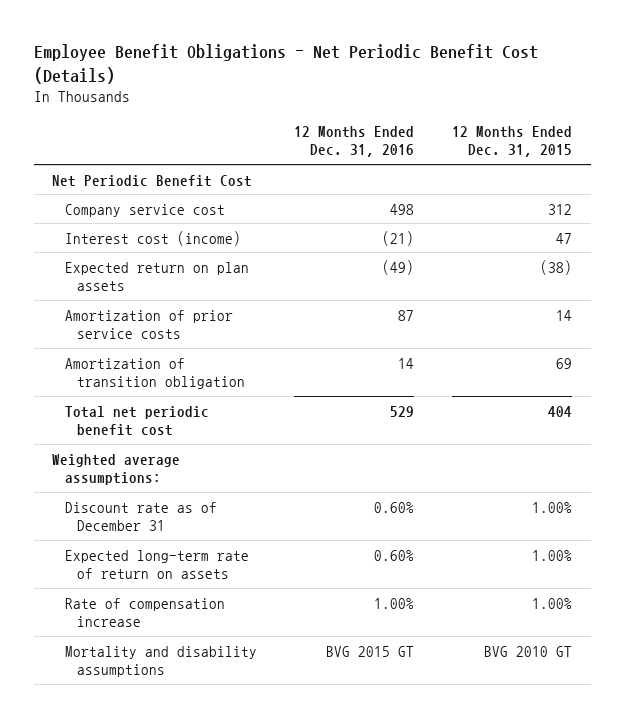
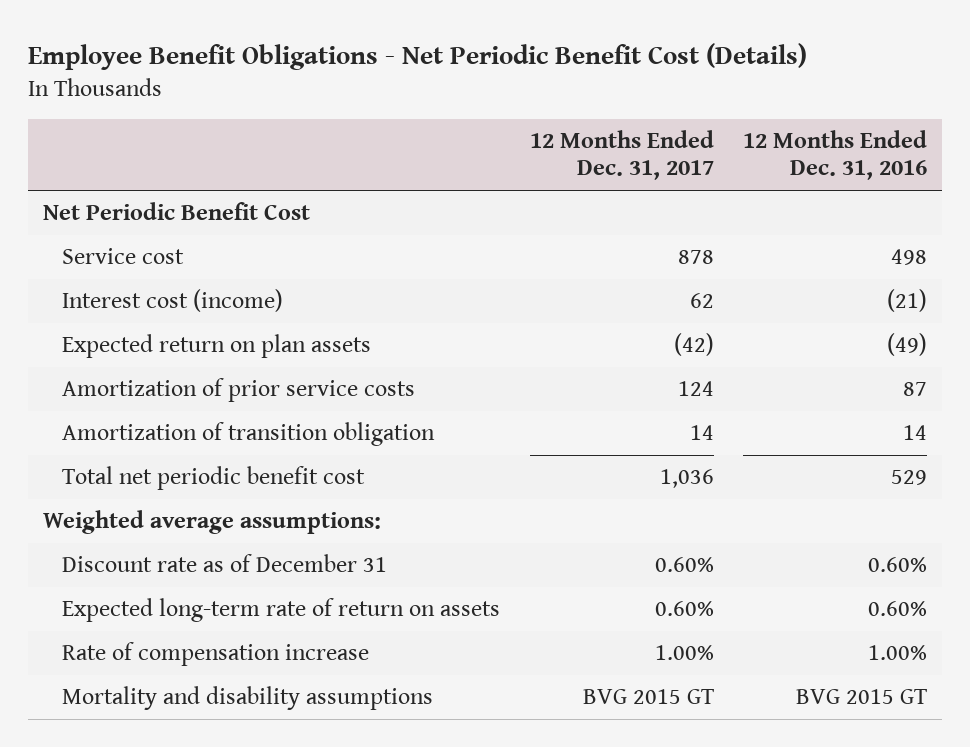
[451,125,572,158] 12 Months Ended Dec. 31, 2015 -> none
none -> [529,130,714,181] 12 Months Ended Dec. 31, 2017
[64,203,225,217] Company service cost -> [62,248,185,265] Service cost

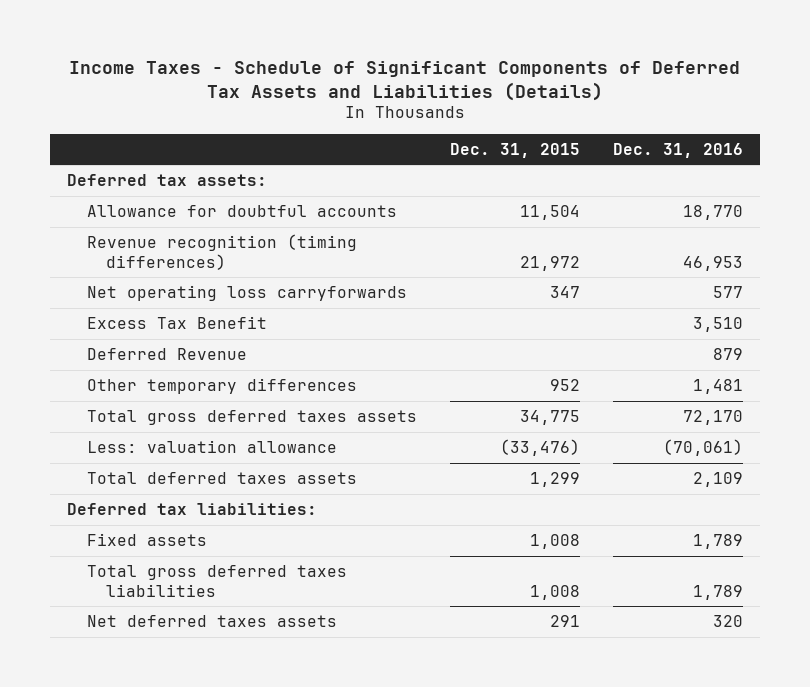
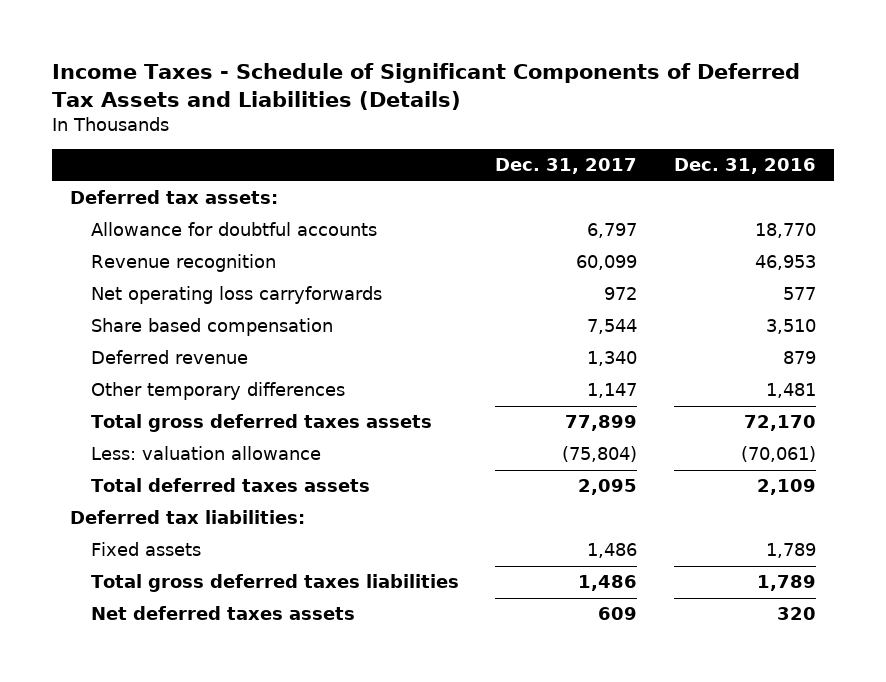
[449,142,580,158] Dec. 31, 2015 -> none
none -> [495,158,638,175] Dec. 31, 2017
[86,233,357,270] Revenue recognition (timing differences) -> [90,254,276,273] Revenue recognition
[86,315,267,329] Excess Tax Benefit -> [90,318,333,337] Share based compensation
[86,347,247,360] Deferred Revenue -> [90,350,248,365] Deferred revenue

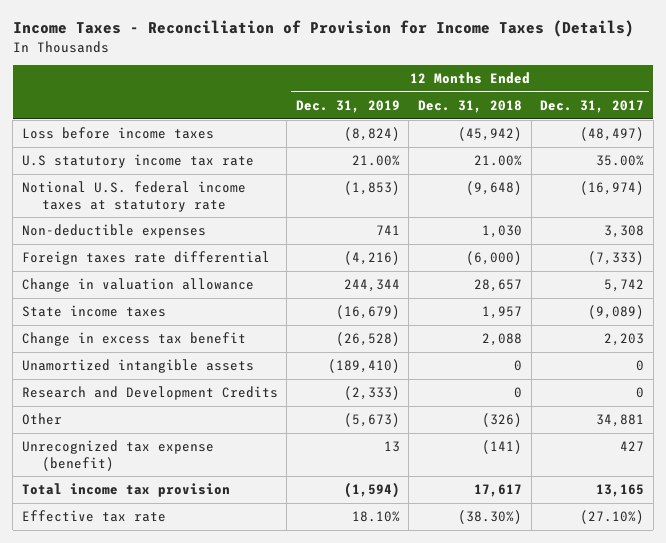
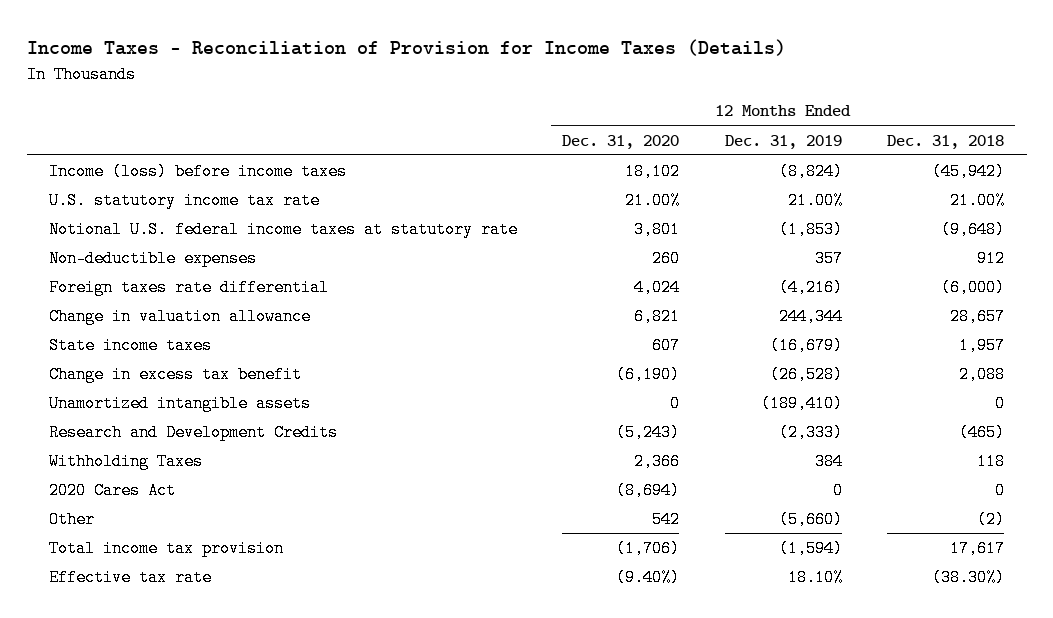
[540,100,645,114] Dec. 31, 2017 -> none
none -> [562,134,680,149] Dec. 31, 2020
[21,127,214,140] Loss before income taxes -> [49,162,348,180] Income (loss) before income taxes
[21,154,254,169] U.S statutory income tax rate -> [49,191,321,209] U.S. statutory income tax rate
[375,225,400,236] 741 -> [814,249,843,267] 357
[482,225,523,239] 1,030 -> [976,249,1005,267] 912
[21,440,214,471] Unrecognized tax expense (benefit) -> none
[514,387,523,399] 0 -> [958,423,1005,441] (465)
none -> [49,452,204,470] Withholding Taxes
none -> [49,481,177,499] 2020 Cares Act
[343,413,400,428] (5,673) -> [778,510,843,528] (5,660)
[482,413,523,428] (326) -> [976,510,1005,528] (2)

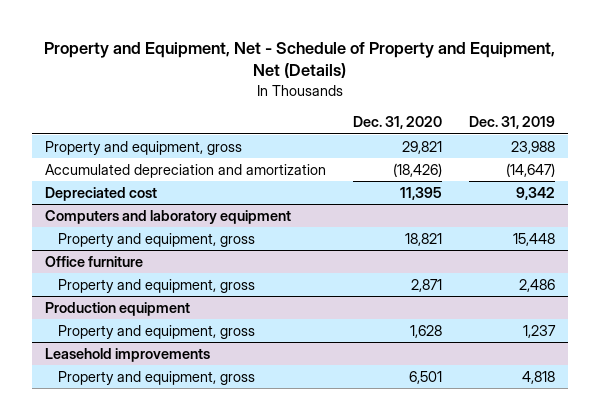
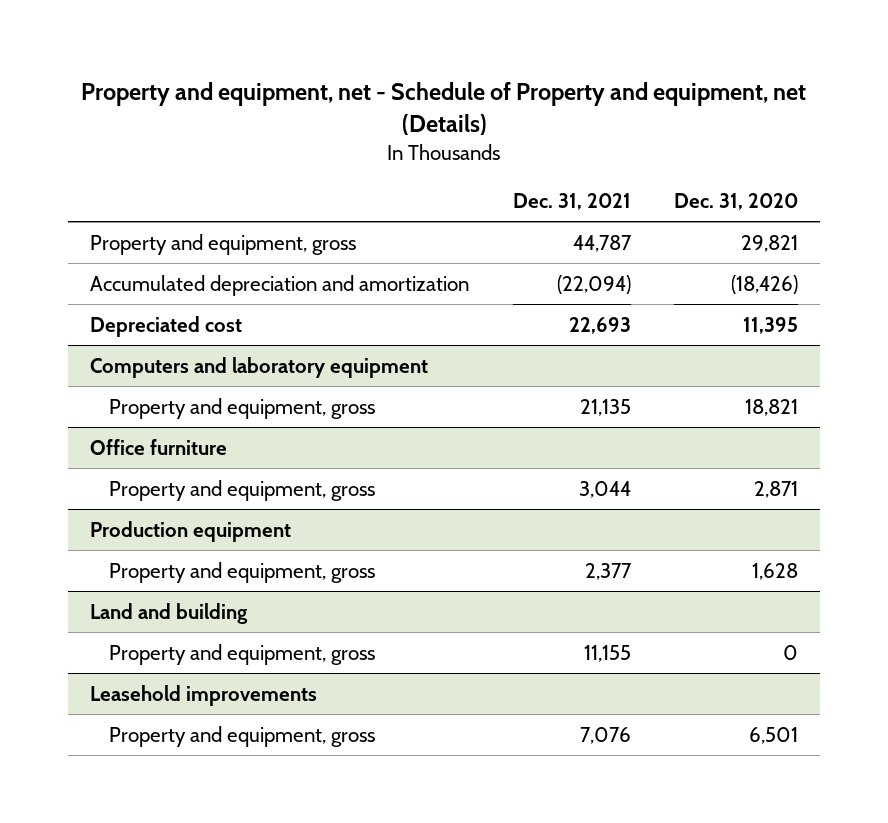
[44,42,556,79] Property and Equipment, Net - Schedule of Property and Equipment, Net (Details) -> [81,82,807,135] Property and equipment, net - Schedule of Property and equipment, net (Details)
[469,116,556,130] Dec. 31, 2019 -> none
none -> [512,192,631,210] Dec. 31, 2021
none -> [90,602,249,624] Land and building
none -> [108,643,375,665] Property and equipment, gross

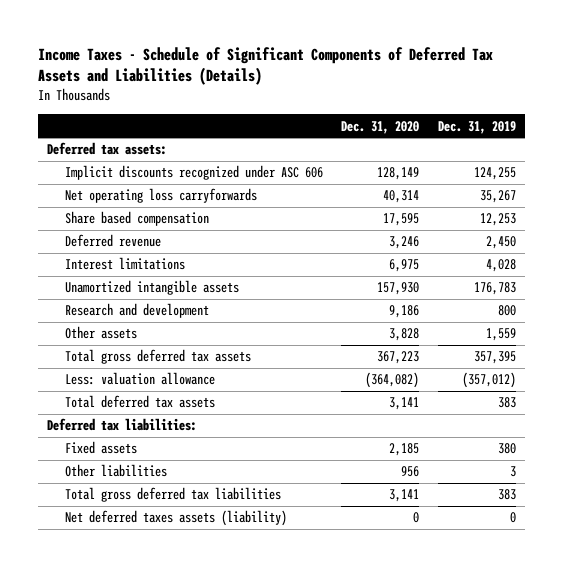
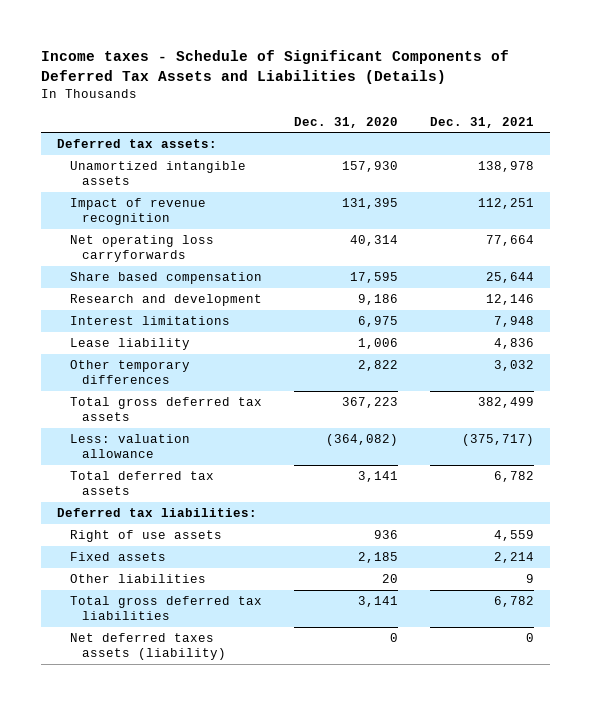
[38,46,494,86] Income Taxes - Schedule of Significant Components of Deferred Tax Assets and Liabilities (Details) -> [41,50,510,84] Income taxes - Schedule of Significant Components of Deferred Tax Assets and Liabilities (Details)
[438,120,517,134] Dec. 31, 2019 -> none
none -> [430,116,535,128] Dec. 31, 2021
[64,165,323,181] Implicit discounts recognized under ASC 606 -> none
[64,280,239,296] Unamortized intangible assets -> [69,160,246,186] Unamortized intangible assets
none -> [69,197,206,226] Impact of revenue recognition
[64,234,161,248] Deferred revenue -> none
[64,257,185,271] Interest limitations -> [69,315,230,325] Interest limitations
none -> [69,337,190,350] Lease liability
[64,326,137,340] Other assets -> [69,359,190,385] Other temporary differences
[389,328,420,342] 3,828 -> [358,359,399,371] 2,822
none -> [69,529,222,542] Right of use assets
[401,466,420,478] 956 -> [382,573,399,583] 20

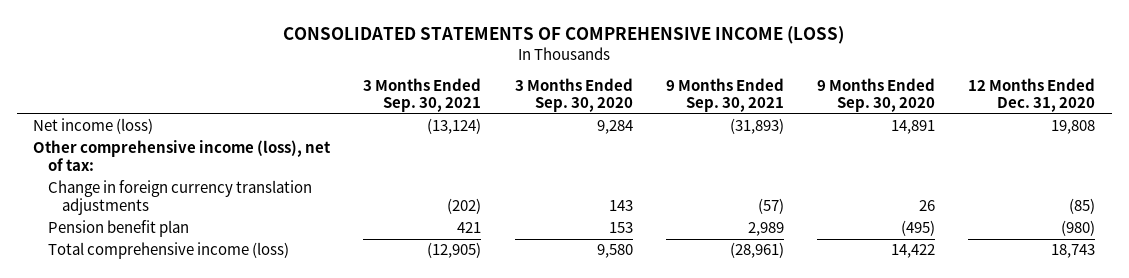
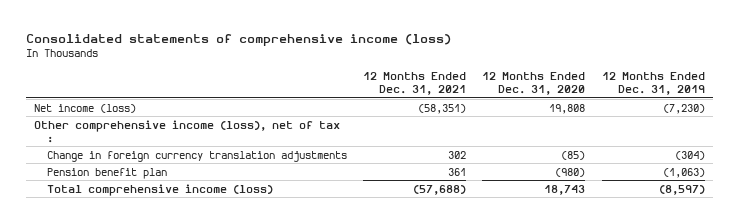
[283,25,845,44] CONSOLIDATED STATEMENTS OF COMPREHENSIVE INCOME (LOSS) -> [26,33,452,46] Consolidated statements of comprehensive income (loss)
[363,77,482,113] 3 Months Ended Sep. 30, 2021 -> none
[514,77,633,113] 3 Months Ended Sep. 30, 2020 -> none
[665,77,784,113] 9 Months Ended Sep. 30, 2021 -> none
[817,77,936,113] 9 Months Ended Sep. 30, 2020 -> none
none -> [363,72,467,96] 12 Months Ended Dec. 31, 2021
none -> [601,72,705,96] 12 Months Ended Dec. 31, 2019
[33,140,332,172] Other comprehensive income (loss), net of tax: -> [34,119,341,143] Other comprehensive income (loss), net of tax :

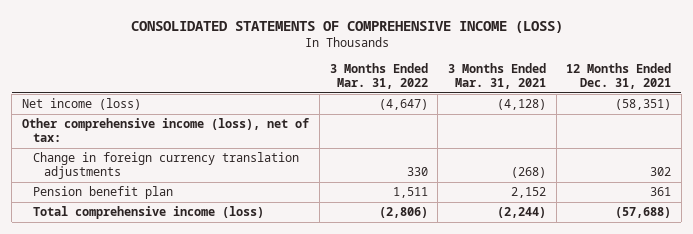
[26,33,452,46] Consolidated statements of comprehensive income (loss) -> [130,20,563,33] CONSOLIDATED STATEMENTS OF COMPREHENSIVE INCOME (LOSS)
[482,72,586,96] 12 Months Ended Dec. 31, 2020 -> none
[601,72,705,96] 12 Months Ended Dec. 31, 2019 -> none
none -> [329,63,428,90] 3 Months Ended Mar. 31, 2022
none -> [447,63,546,90] 3 Months Ended Mar. 31, 2021
[34,119,341,143] Other comprehensive income (loss), net of tax : -> [22,118,310,143] Other comprehensive income (loss), net of tax:

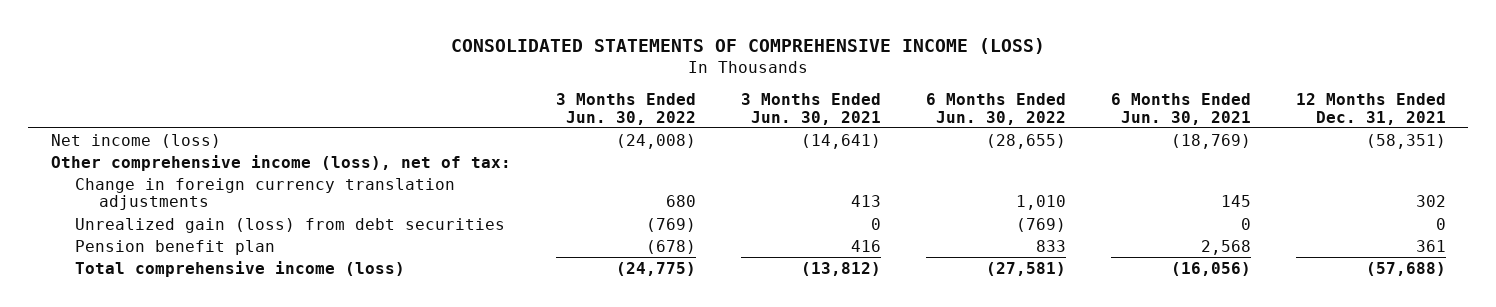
[329,63,428,90] 3 Months Ended Mar. 31, 2022 -> none
[447,63,546,90] 3 Months Ended Mar. 31, 2021 -> none
none -> [555,92,696,125] 3 Months Ended Jun. 30, 2022
none -> [740,92,881,125] 3 Months Ended Jun. 30, 2021
none -> [925,92,1066,125] 6 Months Ended Jun. 30, 2022
none -> [1110,92,1251,125] 6 Months Ended Jun. 30, 2021
none -> [75,217,506,233] Unrealized gain (loss) from debt securities

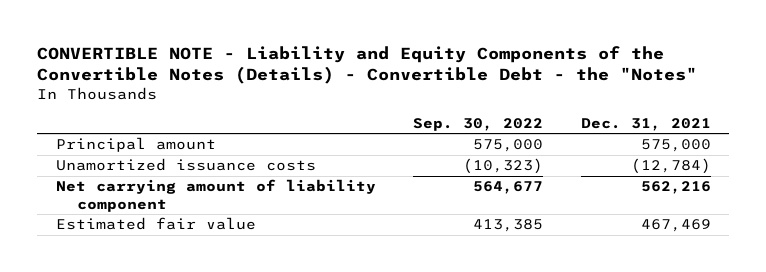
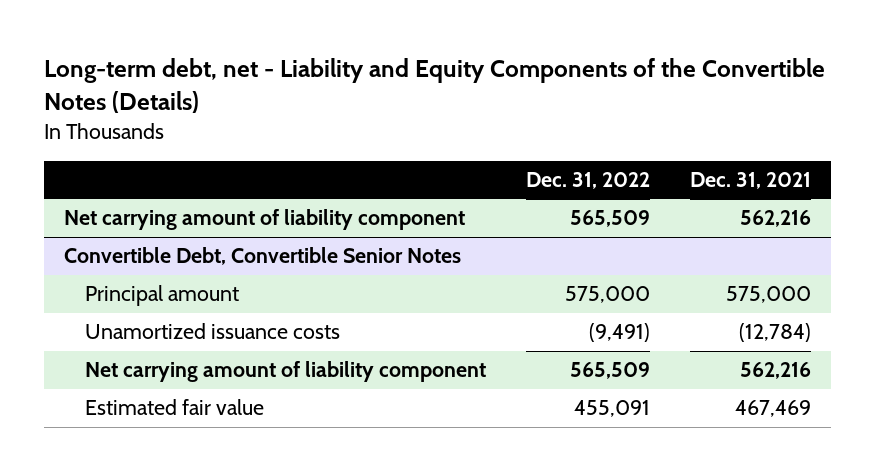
[37,45,698,85] CONVERTIBLE NOTE - Liability and Equity Components of the Convertible Notes (Details) - Convertible Debt - the "Notes" -> [44,58,826,114] Long-term debt, net - Liability and Equity Components of the Convertible Notes (Details)
[413,117,544,131] Sep. 30, 2022 -> none
none -> [525,171,650,189] Dec. 31, 2022
none -> [64,209,466,231] Net carrying amount of liability component
none -> [64,247,462,266] Convertible Debt, Convertible Senior Notes

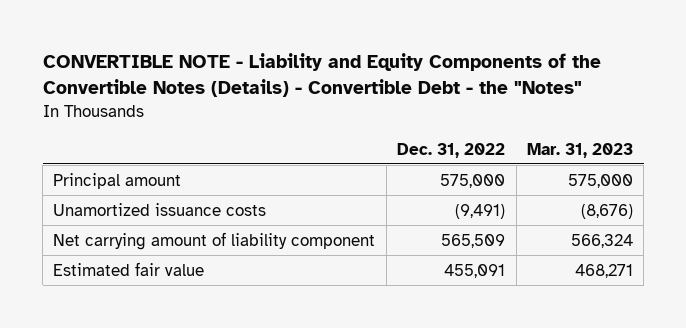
[44,58,826,114] Long-term debt, net - Liability and Equity Components of the Convertible Notes (Details) -> [42,53,601,98] CONVERTIBLE NOTE - Liability and Equity Components of the Convertible Notes (Details) - Convertible Debt - the "Notes"
[689,171,811,189] Dec. 31, 2021 -> none
none -> [527,142,634,158] Mar. 31, 2023
[64,209,466,231] Net carrying amount of liability component -> none
[64,247,462,266] Convertible Debt, Convertible Senior Notes -> none

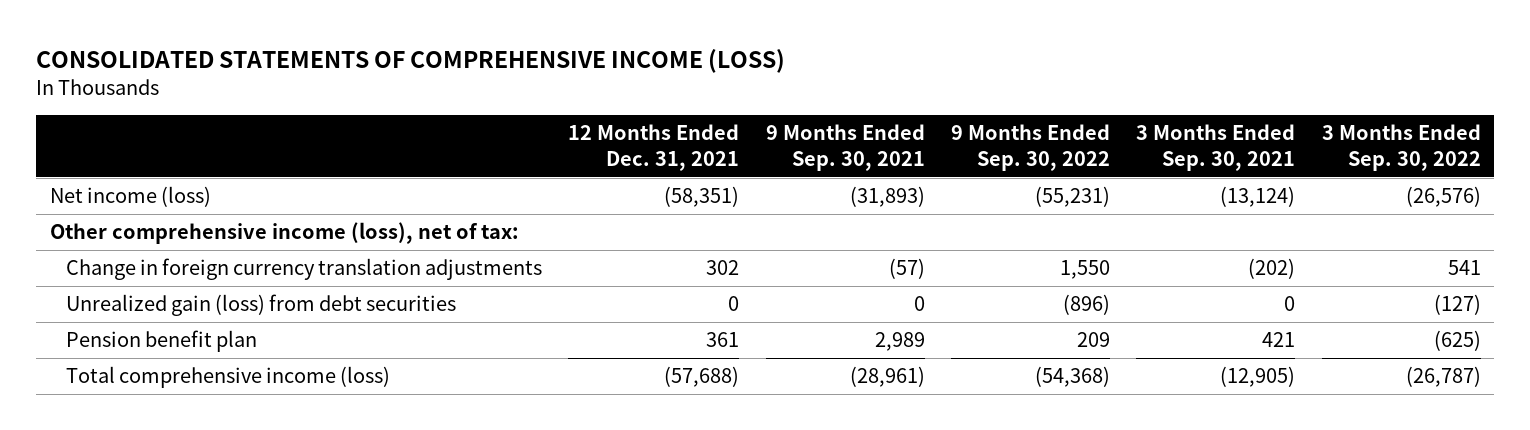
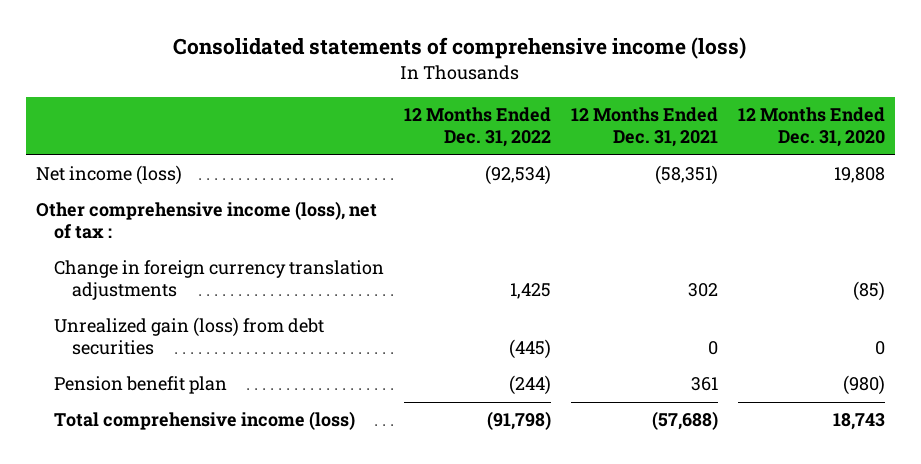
[36,48,786,73] CONSOLIDATED STATEMENTS OF COMPREHENSIVE INCOME (LOSS) -> [173,37,747,60] Consolidated statements of comprehensive income (loss)
[765,123,925,171] 9 Months Ended Sep. 30, 2021 -> none
[950,123,1110,171] 9 Months Ended Sep. 30, 2022 -> none
[1136,123,1296,171] 3 Months Ended Sep. 30, 2021 -> none
[1321,123,1481,171] 3 Months Ended Sep. 30, 2022 -> none
none -> [403,107,551,148] 12 Months Ended Dec. 31, 2022
none -> [738,107,886,148] 12 Months Ended Dec. 31, 2020
[49,222,519,245] Other comprehensive income (loss), net of tax: -> [35,201,377,240] Other comprehensive income (loss), net of tax :

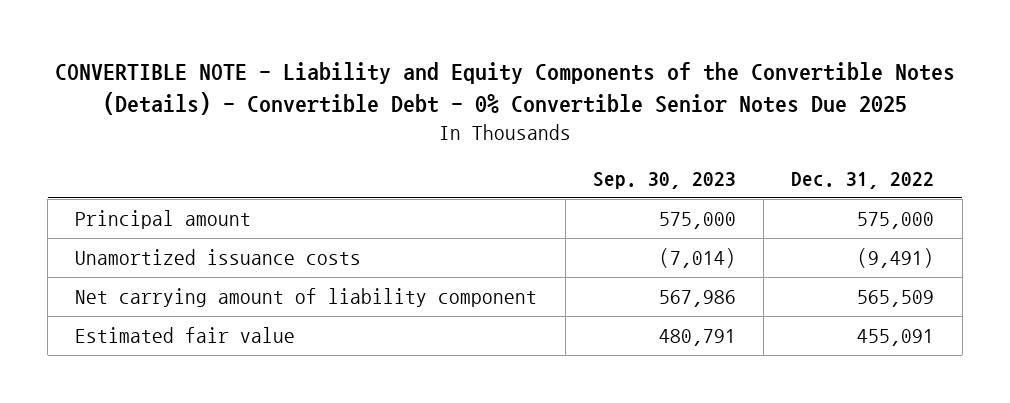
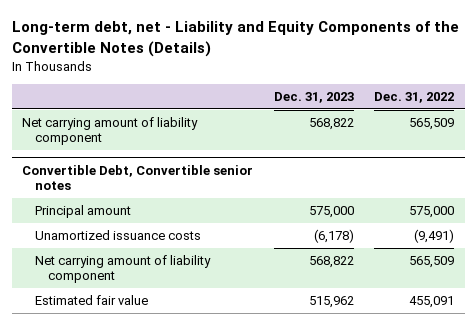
[54,62,955,116] CONVERTIBLE NOTE - Liability and Equity Components of the Convertible Notes (Details) - Convertible Debt - 0% Convertible Senior Notes Due 2025 -> [11,21,459,57] Long-term debt, net - Liability and Equity Components of the Convertible Notes (Details)
[592,172,736,190] Sep. 30, 2023 -> none
none -> [273,92,354,104] Dec. 31, 2023
none -> [22,117,199,146] Net carrying amount of liability component
none -> [22,164,254,191] Convertible Debt, Convertible senior notes

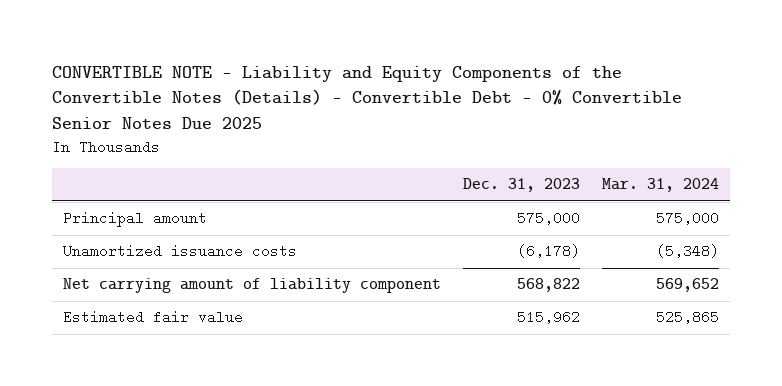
[11,21,459,57] Long-term debt, net - Liability and Equity Components of the Convertible Notes (Details) -> [51,65,682,130] CONVERTIBLE NOTE - Liability and Equity Components of the Convertible Notes (Details) - Convertible Debt - 0% Convertible Senior Notes Due 2025
[374,92,455,104] Dec. 31, 2022 -> none
none -> [602,178,720,193] Mar. 31, 2024
[22,117,199,146] Net carrying amount of liability component -> none
[22,164,254,191] Convertible Debt, Convertible senior notes -> none

